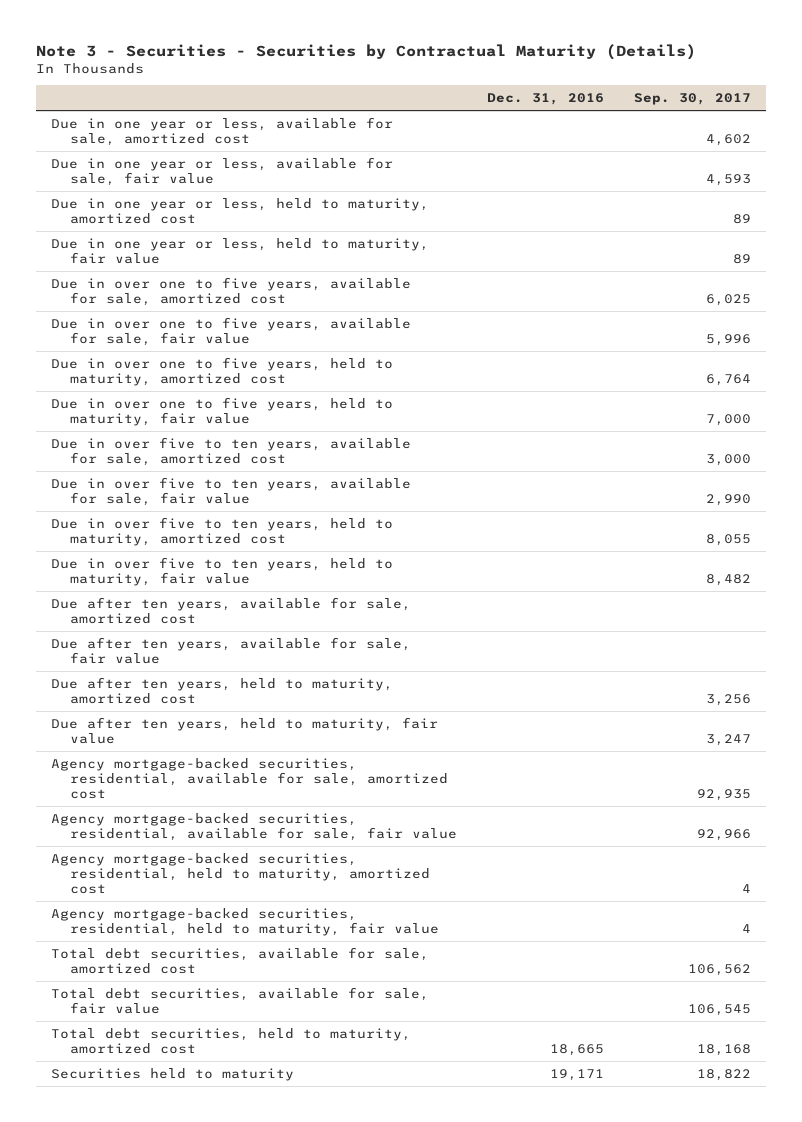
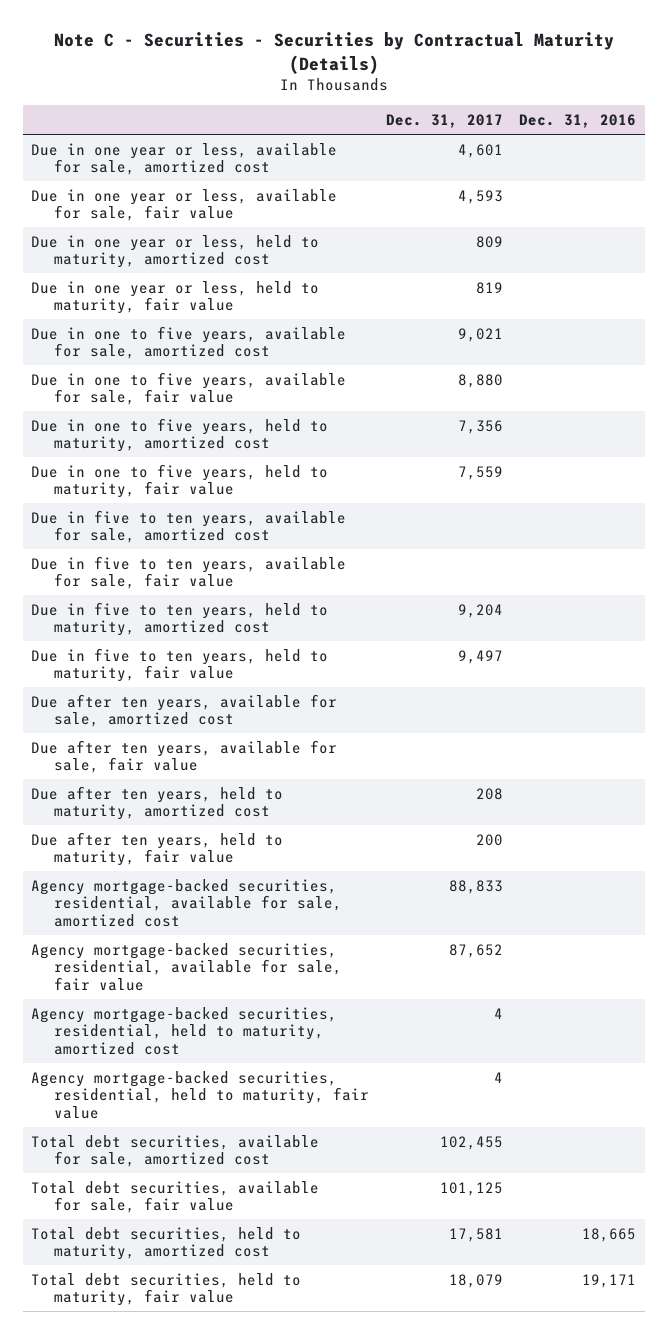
[36,43,697,60] Note 3 - Securities - Securities by Contractual Maturity (Details) -> [53,32,614,74] Note C - Securities - Securities by Contractual Maturity (Details)
[633,93,751,106] Sep. 30, 2017 -> none
none -> [385,114,503,129] Dec. 31, 2017
[51,276,412,306] Due in over one to five years, available for sale, amortized cost -> [31,325,347,360] Due in one to five years, available for sale, amortized cost
[51,316,412,346] Due in over one to five years, available for sale, fair value -> [31,371,347,406] Due in one to five years, available for sale, fair value
[51,356,394,386] Due in over one to five years, held to maturity, amortized cost -> [31,417,329,453] Due in one to five years, held to maturity, amortized cost
[51,396,394,426] Due in over one to five years, held to maturity, fair value -> [31,463,329,499] Due in one to five years, held to maturity, fair value
[51,436,412,466] Due in over five to ten years, available for sale, amortized cost -> [31,509,347,544] Due in five to ten years, available for sale, amortized cost
[51,476,412,506] Due in over five to ten years, available for sale, fair value -> [31,555,347,590] Due in five to ten years, available for sale, fair value
[51,516,394,546] Due in over five to ten years, held to maturity, amortized cost -> [31,601,329,637] Due in five to ten years, held to maturity, amortized cost
[51,556,394,586] Due in over five to ten years, held to maturity, fair value -> [31,647,329,683] Due in five to ten years, held to maturity, fair value
[51,1067,295,1081] Securities held to maturity -> [31,1272,302,1307] Total debt securities, held to maturity, fair value

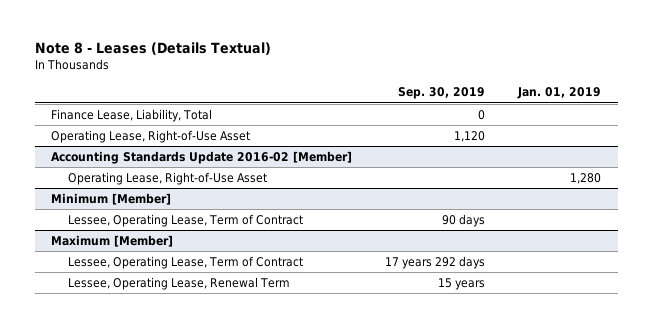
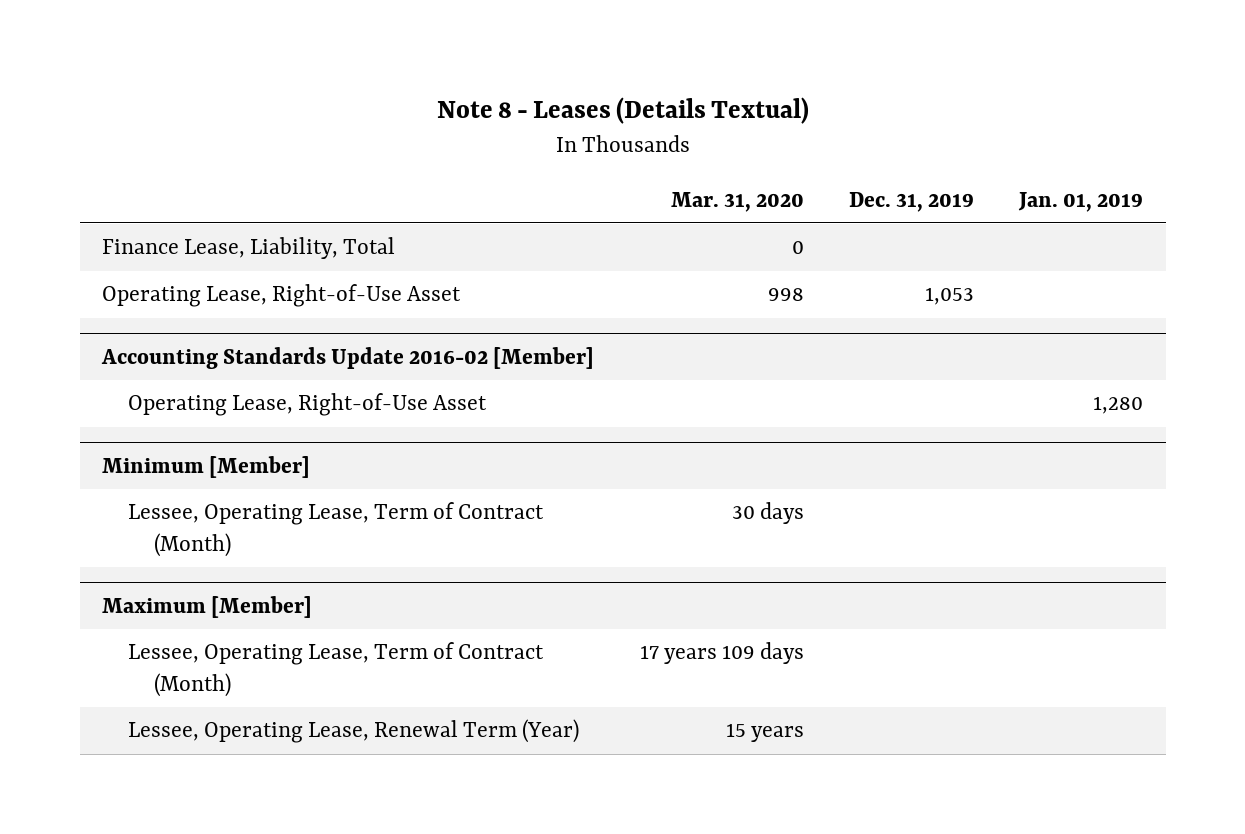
[398,87,486,100] Sep. 30, 2019 -> none
none -> [670,191,804,212] Mar. 31, 2020
none -> [848,191,974,212] Dec. 31, 2019
[67,214,303,228] Lessee, Operating Lease, Term of Contract -> [128,502,545,558] Lessee, Operating Lease, Term of Contract (Month)
[67,256,303,270] Lessee, Operating Lease, Term of Contract -> [128,642,545,698] Lessee, Operating Lease, Term of Contract (Month)
[67,277,290,291] Lessee, Operating Lease, Renewal Term -> [128,719,580,744] Lessee, Operating Lease, Renewal Term (Year)

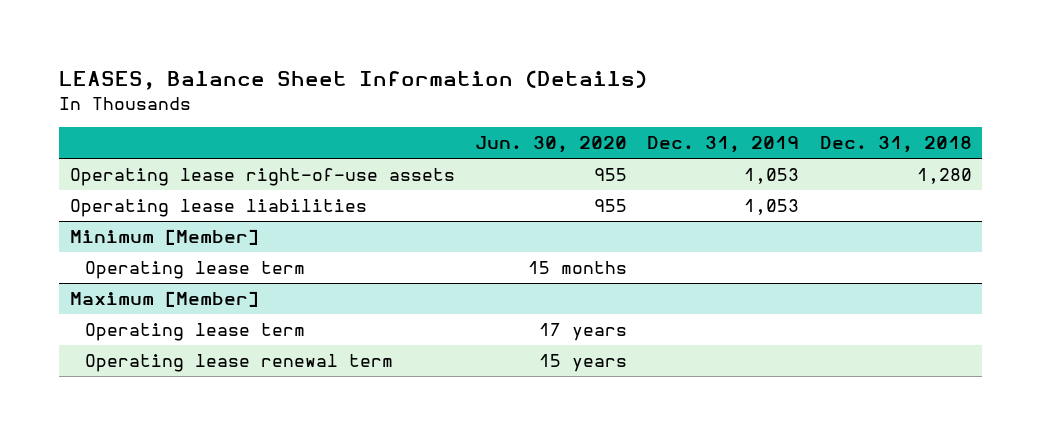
[436,97,809,125] Note 8 - Leases (Details Textual) -> [59,70,648,91] LEASES, Balance Sheet Information (Details)
[670,191,804,212] Mar. 31, 2020 -> none
[1018,191,1144,212] Jan. 01, 2019 -> none
none -> [475,135,628,153] Jun. 30, 2020
none -> [819,135,972,153] Dec. 31, 2018
[102,237,396,260] Finance Lease, Liability, Total -> none
[101,347,595,370] Accounting Standards Update 2016-02 [Member] -> none
[128,393,488,417] Operating Lease, Right-of-Use Asset -> none
[102,284,462,308] Operating Lease, Right-of-Use Asset -> [69,168,455,187] Operating lease right-of-use assets
none -> [69,199,367,218] Operating lease liabilities
[128,502,545,558] Lessee, Operating Lease, Term of Contract (Month) -> [85,261,306,280] Operating lease term
[128,642,545,698] Lessee, Operating Lease, Term of Contract (Month) -> [85,323,306,342] Operating lease term
[128,719,580,744] Lessee, Operating Lease, Renewal Term (Year) -> [85,354,394,373] Operating lease renewal term

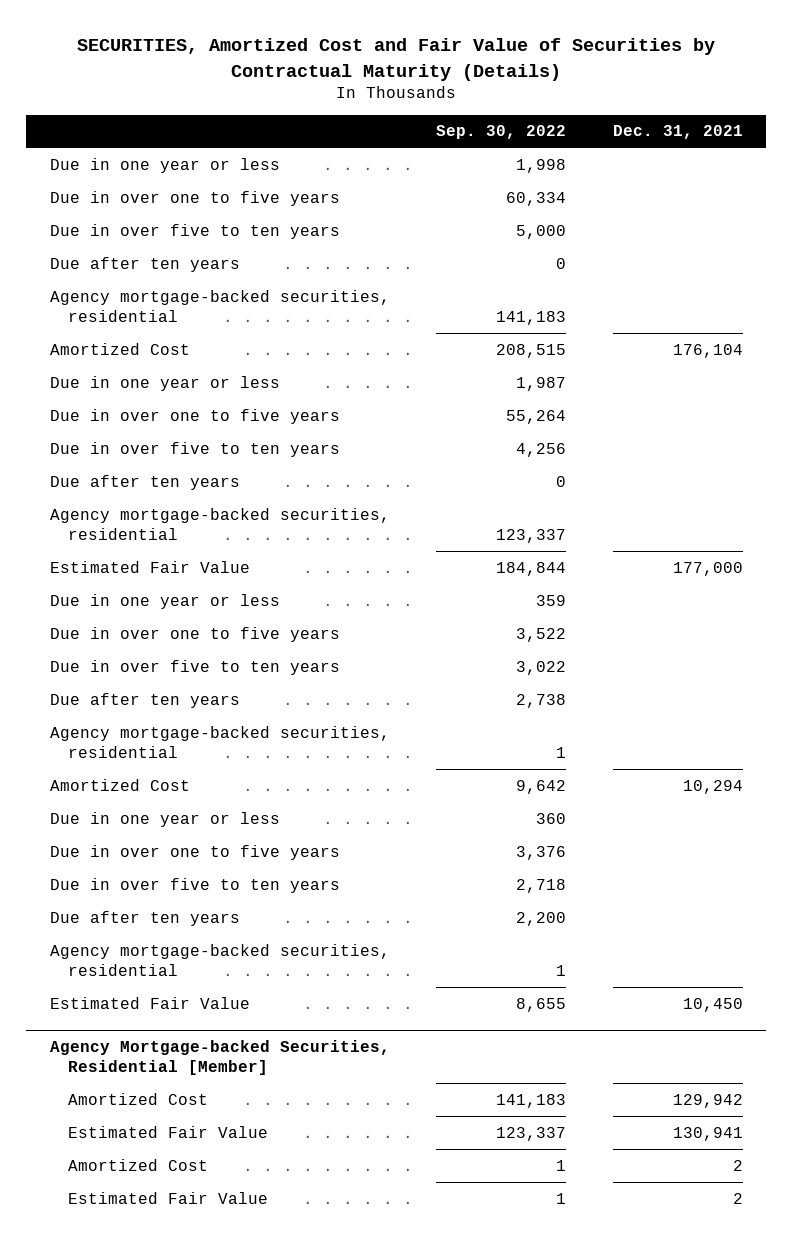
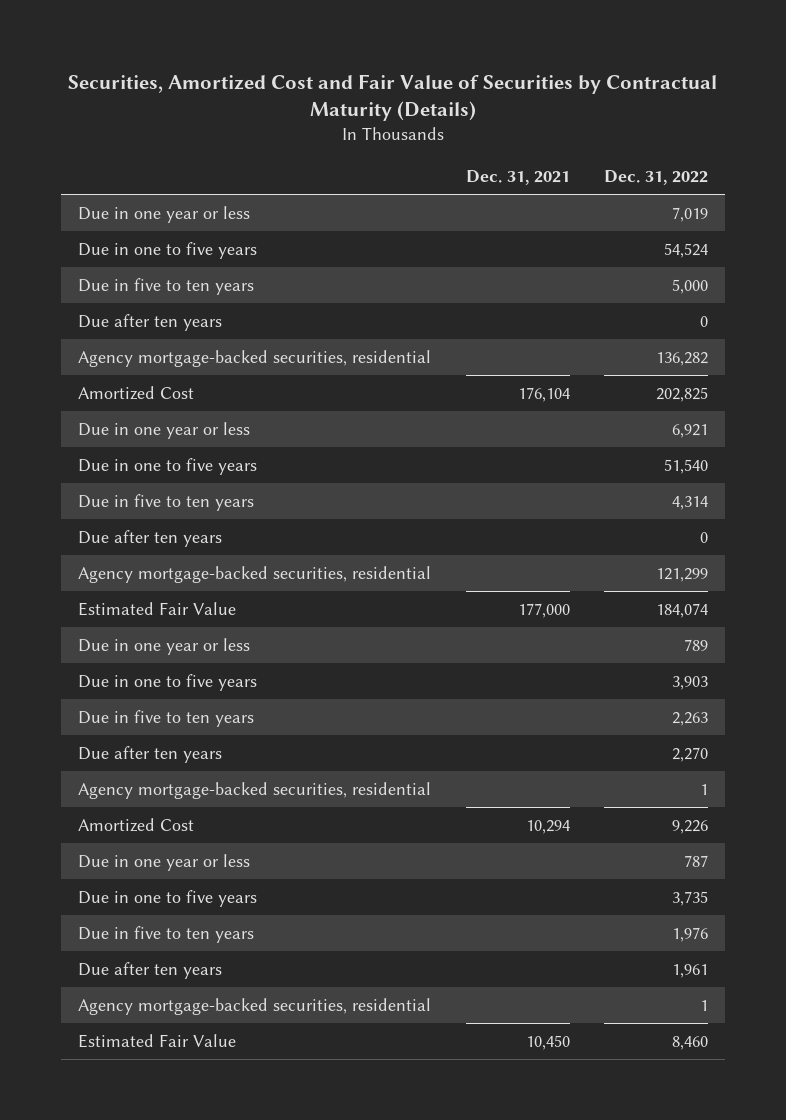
[77,38,716,81] SECURITIES, Amortized Cost and Fair Value of Securities by Contractual Maturity (Details) -> [68,73,718,122] Securities, Amortized Cost and Fair Value of Securities by Contractual Maturity (Details)
[436,125,567,140] Sep. 30, 2022 -> none
none -> [603,170,708,186] Dec. 31, 2022
[49,190,340,206] Due in over one to five years -> [78,241,258,259] Due in one to five years
[49,223,340,239] Due in over five to ten years -> [78,277,255,295] Due in five to ten years
[49,408,340,424] Due in over one to five years -> [78,457,258,475] Due in one to five years
[49,441,340,457] Due in over five to ten years -> [78,493,255,511] Due in five to ten years
[49,626,340,642] Due in over one to five years -> [78,673,258,691] Due in one to five years
[49,659,340,675] Due in over five to ten years -> [78,709,255,727] Due in five to ten years
[49,844,340,860] Due in over one to five years -> [78,889,258,907] Due in one to five years
[49,877,340,893] Due in over five to ten years -> [78,925,255,943] Due in five to ten years
[49,1039,390,1076] Agency Mortgage-backed Securities, Residential [Member] -> none
[68,1092,209,1105] Amortized Cost -> none
[68,1125,269,1138] Estimated Fair Value -> none
[68,1158,209,1171] Amortized Cost -> none
[68,1191,269,1204] Estimated Fair Value -> none

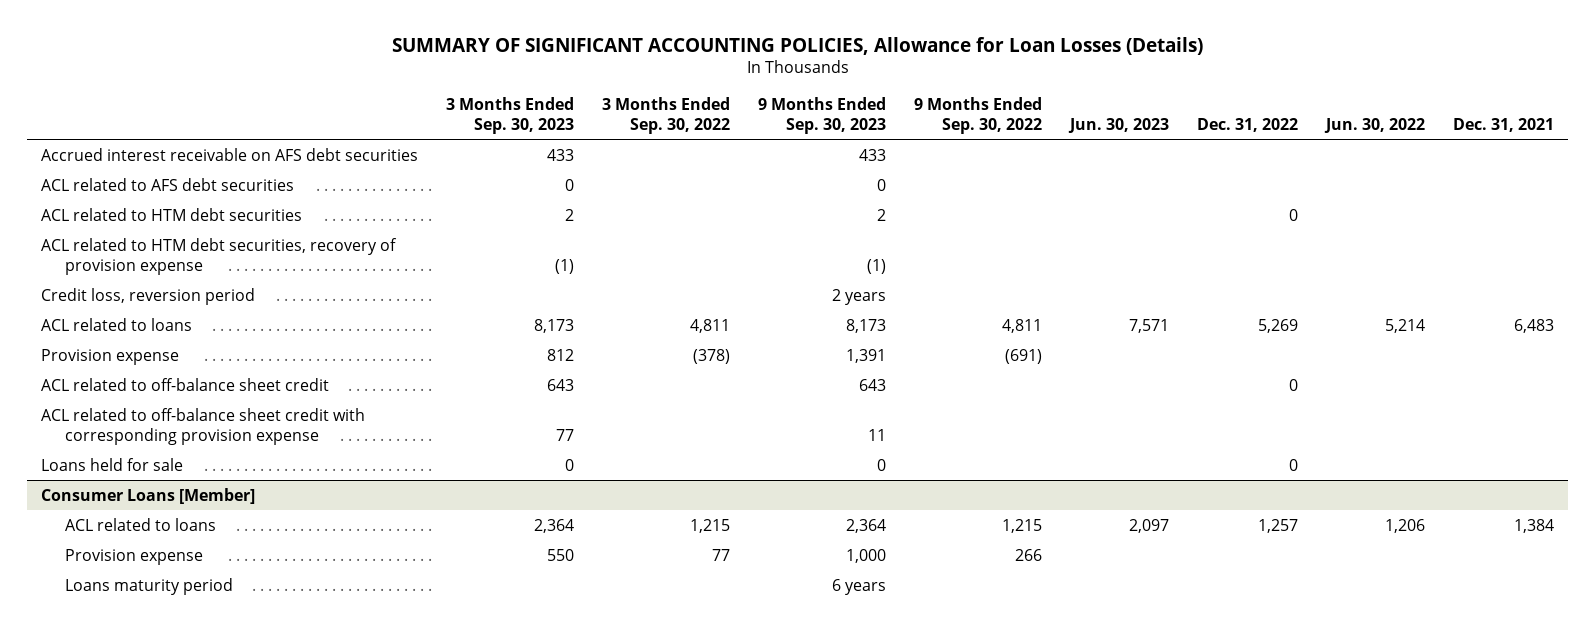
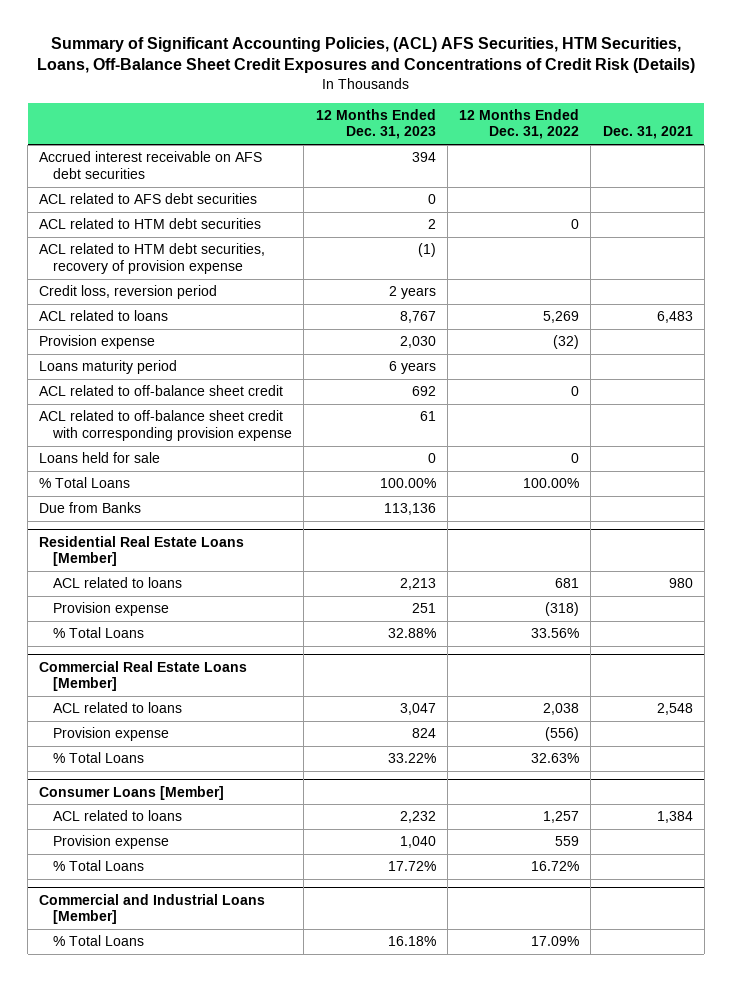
[391,36,1203,55] SUMMARY OF SIGNIFICANT ACCOUNTING POLICIES, Allowance for Loan Losses (Details) -> [36,36,695,74] Summary of Significant Accounting Policies, (ACL) AFS Securities, HTM Securities, Loans, Off-Balance Sheet Credit Exposures and Concentrations of Credit Risk (Details)
[446,96,575,134] 3 Months Ended Sep. 30, 2023 -> none
[602,96,731,134] 3 Months Ended Sep. 30, 2022 -> none
[758,96,887,134] 9 Months Ended Sep. 30, 2023 -> none
[914,96,1043,134] 9 Months Ended Sep. 30, 2022 -> none
[1068,117,1170,133] Jun. 30, 2023 -> none
[1197,117,1299,132] Dec. 31, 2022 -> none
[1324,117,1426,133] Jun. 30, 2022 -> none
none -> [315,109,436,140] 12 Months Ended Dec. 31, 2023
none -> [459,109,580,140] 12 Months Ended Dec. 31, 2022
none -> [39,360,178,375] Loans maturity period
none -> [39,477,131,489] % Total Loans
none -> [39,502,142,514] Due from Banks
none -> [39,535,245,566] Residential Real Estate Loans [Member]
none -> [53,577,183,589] ACL related to loans
none -> [53,602,170,617] Provision expense
none -> [53,627,145,639] % Total Loans
none -> [39,660,248,691] Commercial Real Estate Loans [Member]
none -> [53,702,183,714] ACL related to loans
none -> [53,727,170,742] Provision expense
none -> [53,752,145,764] % Total Loans
[64,577,233,595] Loans maturity period -> none
none -> [53,860,145,872] % Total Loans
none -> [39,893,266,924] Commercial and Industrial Loans [Member]
none -> [53,935,145,947] % Total Loans

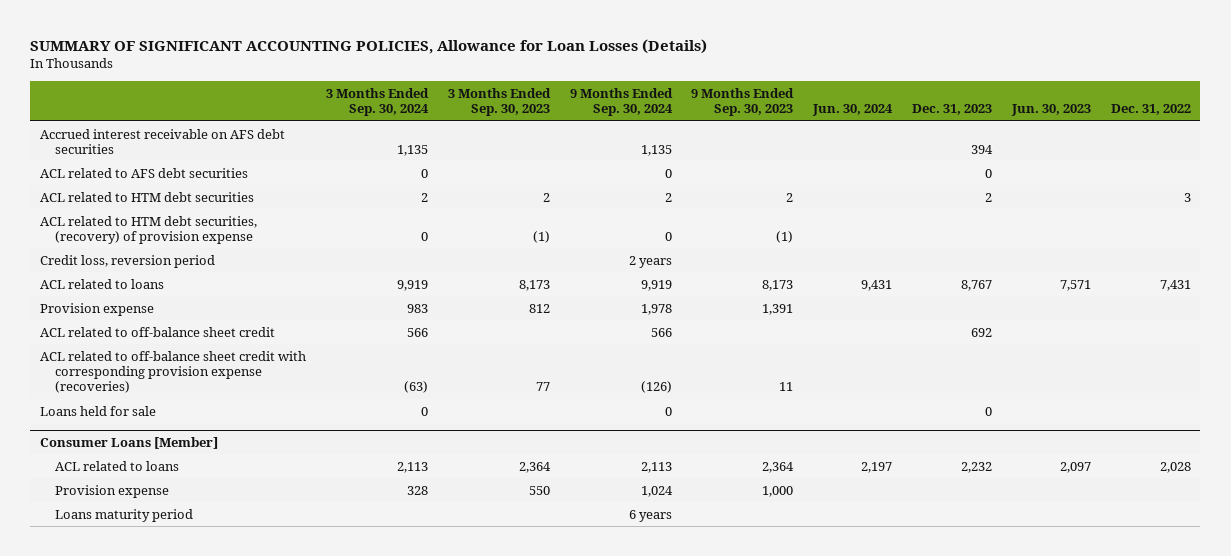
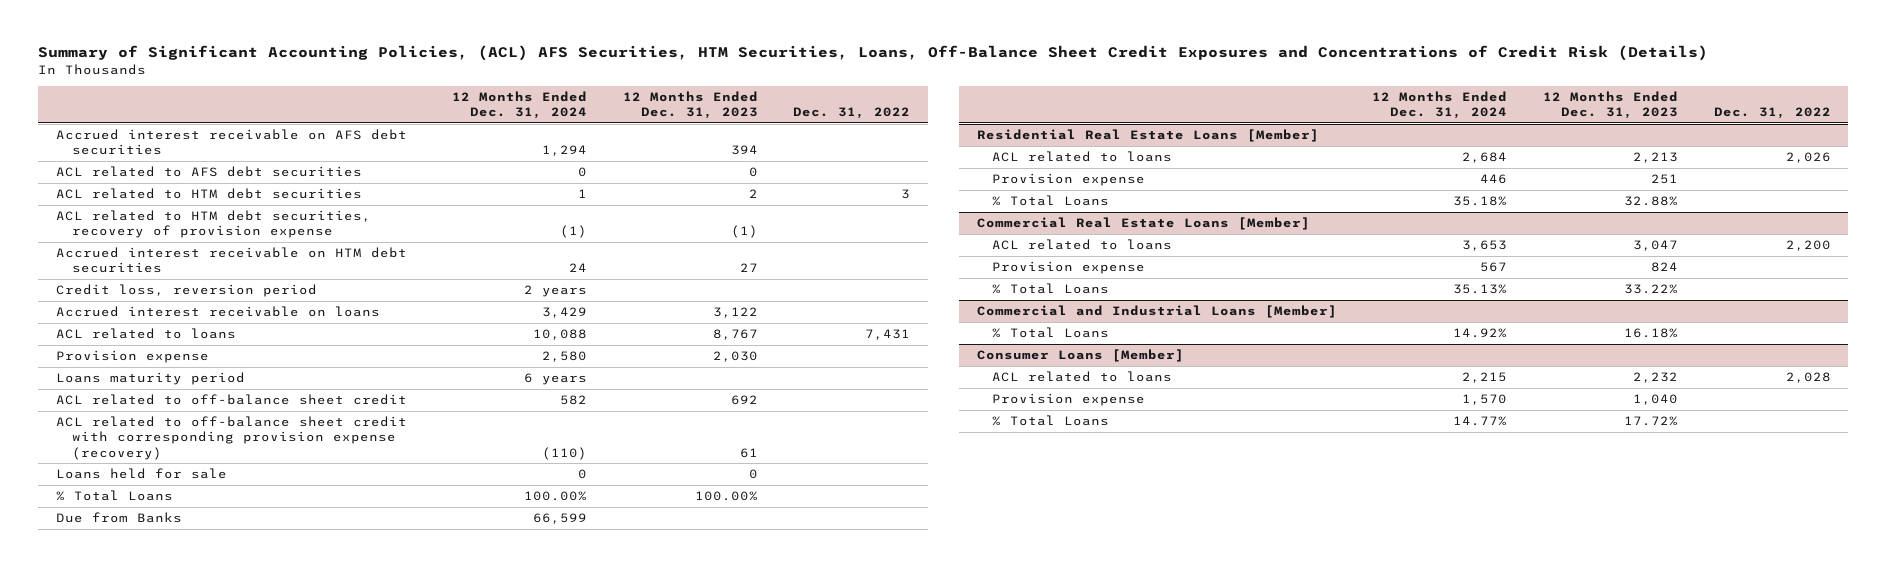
[30,38,708,54] SUMMARY OF SIGNIFICANT ACCOUNTING POLICIES, Allowance for Loan Losses (Details) -> [38,45,1709,62] Summary of Significant Accounting Policies, (ACL) AFS Securities, HTM Securities, Loans, Off-Balance Sheet Credit Exposures and Concentrations of Credit Risk (Details)
[326,87,430,117] 3 Months Ended Sep. 30, 2024 -> none
[447,87,551,117] 3 Months Ended Sep. 30, 2023 -> none
[569,87,673,117] 9 Months Ended Sep. 30, 2024 -> none
[691,87,795,117] 9 Months Ended Sep. 30, 2023 -> none
[812,104,894,117] Jun. 30, 2024 -> none
[912,104,993,116] Dec. 31, 2023 -> none
[1010,104,1091,117] Jun. 30, 2023 -> none
none -> [451,91,587,120] 12 Months Ended Dec. 31, 2024
none -> [622,91,758,120] 12 Months Ended Dec. 31, 2023
[40,215,258,245] ACL related to HTM debt securities, (recovery) of provision expense -> [56,210,372,239] ACL related to HTM debt securities, recovery of provision expense
none -> [56,247,408,274] Accrued interest receivable on HTM debt securities
none -> [56,306,381,318] Accrued interest receivable on loans
none -> [56,372,246,386] Loans maturity period
[40,350,307,394] ACL related to off-balance sheet credit with corresponding provision expense (recoveries) -> [56,416,408,460] ACL related to off-balance sheet credit with corresponding provision expense (recovery)
none -> [56,490,174,502] % Total Loans
none -> [56,512,183,524] Due from Banks
none -> [976,129,1319,143] Residential Real Estate Loans [Member]
none -> [992,151,1173,163] ACL related to loans
none -> [992,173,1146,187] Provision expense
none -> [992,195,1110,207] % Total Loans
none -> [976,217,1310,231] Commercial Real Estate Loans [Member]
none -> [992,239,1173,251] ACL related to loans
none -> [992,261,1146,275] Provision expense
none -> [992,283,1110,295] % Total Loans
none -> [976,305,1337,319] Commercial and Industrial Loans [Member]
none -> [992,327,1110,339] % Total Loans
[55,508,194,522] Loans maturity period -> none
none -> [992,415,1110,427] % Total Loans

